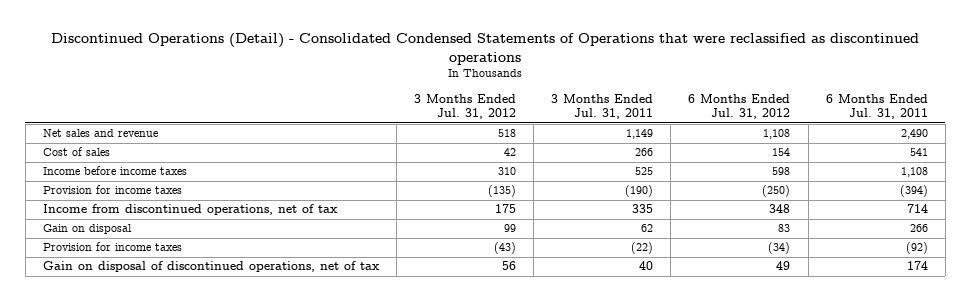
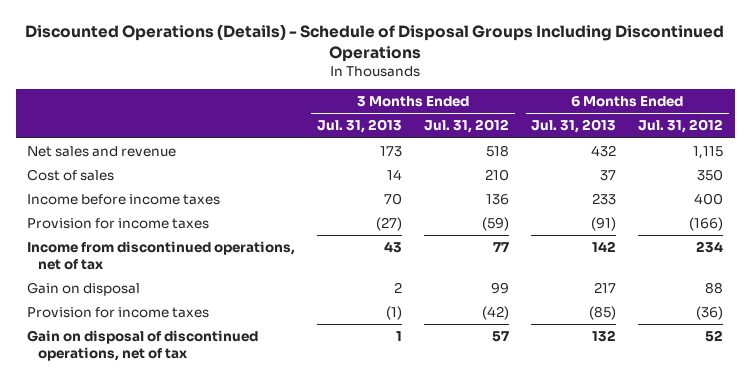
[51,33,920,65] Discontinued Operations (Detail) - Consolidated Condensed Statements of Operations that were reclassified as discontinued operations -> [25,23,725,62] Discounted Operations (Details) - Schedule of Disposal Groups Including Discontinued Operations
[551,93,654,120] 3 Months Ended Jul. 31, 2011 -> none
[825,93,928,120] 6 Months Ended Jul. 31, 2011 -> none
none -> [316,119,402,134] Jul. 31, 2013
none -> [531,119,617,134] Jul. 31, 2013
[763,129,791,140] 1,108 -> [693,145,724,159] 1,115
[503,148,516,157] 42 -> [485,168,510,181] 210
[772,148,791,157] 154 -> [697,168,724,181] 350
[497,167,516,176] 310 -> [486,193,510,205] 136
[772,167,791,176] 598 -> [694,192,724,205] 400
[487,185,516,198] (135) -> [482,216,510,231] (59)
[762,185,791,198] (250) -> [689,216,724,231] (166)
[494,204,516,214] 175 -> [493,241,510,252] 77
[769,204,791,214] 348 -> [696,240,724,253] 234
[778,224,791,233] 83 -> [705,281,724,294] 88
[493,242,516,255] (43) -> [482,305,510,320] (42)
[768,242,791,255] (34) -> [696,305,724,320] (36)
[501,261,516,271] 56 -> [492,330,510,342] 57
[776,261,791,271] 49 -> [705,329,724,342] 52

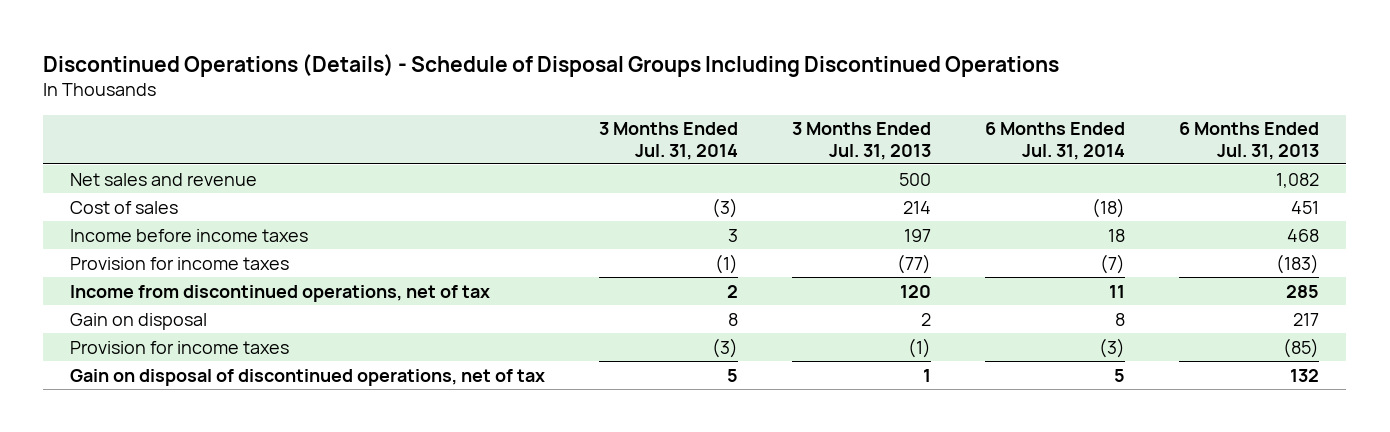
[25,23,725,62] Discounted Operations (Details) - Schedule of Disposal Groups Including Discontinued Operations -> [43,53,1060,77] Discontinued Operations (Details) - Schedule of Disposal Groups Including Discontinued Operations
[424,119,510,134] Jul. 31, 2012 -> none
[638,119,724,134] Jul. 31, 2012 -> none
none -> [599,122,739,160] 3 Months Ended Jul. 31, 2014
none -> [985,122,1126,160] 6 Months Ended Jul. 31, 2014
[379,145,402,157] 173 -> [899,172,932,186] 500
[591,144,617,157] 432 -> [1276,172,1320,188] 1,082
[386,168,402,180] 14 -> [903,200,932,214] 214
[600,169,617,181] 37 -> [1291,200,1320,214] 451
[383,192,402,205] 70 -> [904,228,932,242] 197
[592,192,617,205] 233 -> [1287,228,1320,242] 468
[375,216,402,231] (27) -> [897,253,932,274] (77)
[591,216,617,231] (91) -> [1276,253,1320,274] (183)
[383,240,402,253] 43 -> [900,284,932,298] 120
[592,240,617,252] 142 -> [1286,284,1320,298] 285

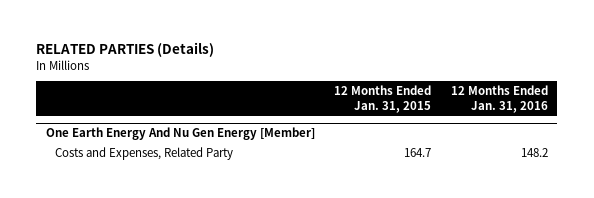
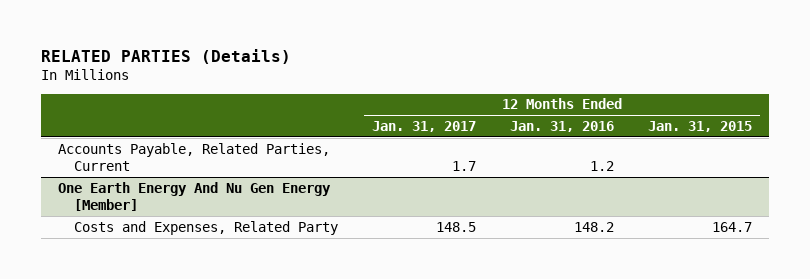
none -> [372,121,477,133] Jan. 31, 2017
none -> [58,142,331,171] Accounts Payable, Related Parties, Current

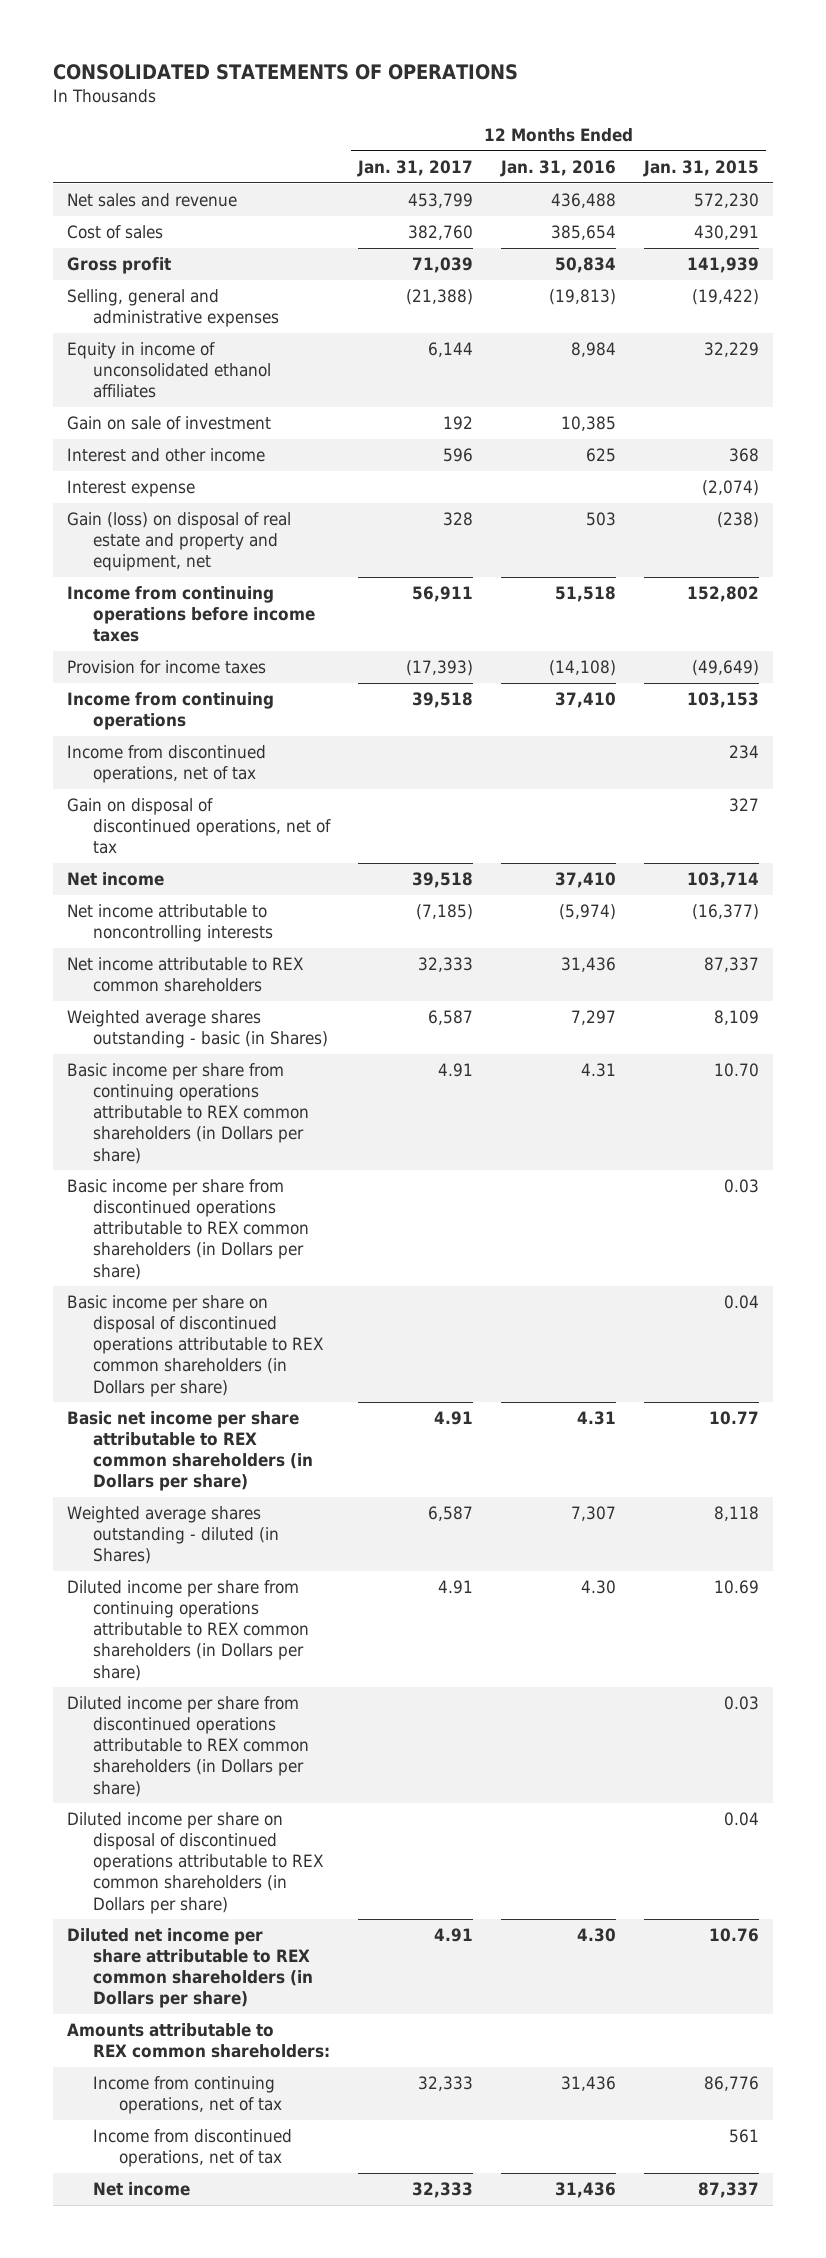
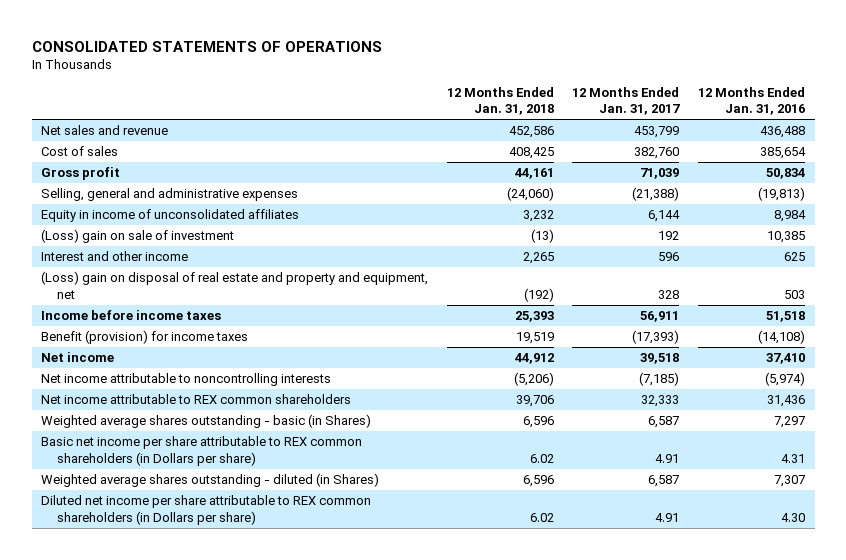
[642,159,759,177] Jan. 31, 2015 -> none
none -> [446,86,554,116] 12 Months Ended Jan. 31, 2018
[66,342,272,399] Equity in income of unconsolidated ethanol affiliates -> [40,208,299,222] Equity in income of unconsolidated affiliates
[66,416,271,431] Gain on sale of investment -> [40,228,234,243] (Loss) gain on sale of investment
[66,480,195,498] Interest expense -> none
[66,692,274,731] Income from continuing operations -> none
[66,745,266,784] Income from discontinued operations, net of tax -> none
[66,798,332,855] Gain on disposal of discontinued operations, net of tax -> none
[66,512,291,572] Gain (loss) on disposal of real estate and property and equipment, net -> [40,270,428,299] (Loss) gain on disposal of real estate and property and equipment, net
[66,586,316,643] Income from continuing operations before income taxes -> [40,309,221,320] Income before income taxes
[66,660,266,675] Provision for income taxes -> [40,329,248,344] Benefit (provision) for income taxes
[66,1063,310,1164] Basic income per share from continuing operations attributable to REX common shareholders (in Dollars per share) -> none
[66,1179,310,1280] Basic income per share from discontinued operations attributable to REX common shareholders (in Dollars per share) -> none
[66,1295,324,1397] Basic income per share on disposal of discontinued operations attributable to REX common shareholders (in Dollars per share) -> none
[66,1580,310,1681] Diluted income per share from continuing operations attributable to REX common shareholders (in Dollars per share) -> none
[66,1696,310,1797] Diluted income per share from discontinued operations attributable to REX common shareholders (in Dollars per share) -> none
[66,1812,324,1914] Diluted income per share on disposal of discontinued operations attributable to REX common shareholders (in Dollars per share) -> none
[66,2023,331,2059] Amounts attributable to REX common shareholders: -> none
[93,2076,283,2115] Income from continuing operations, net of tax -> none
[93,2129,293,2168] Income from discontinued operations, net of tax -> none
[93,2182,191,2197] Net income -> none

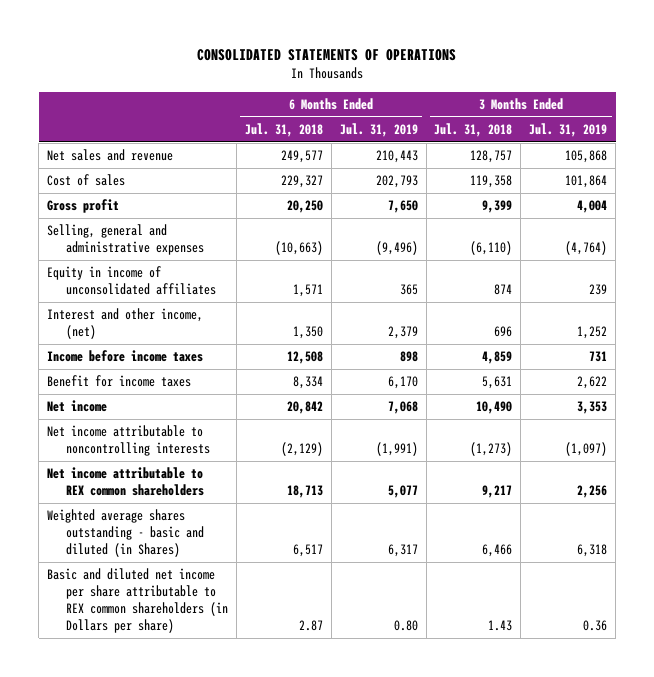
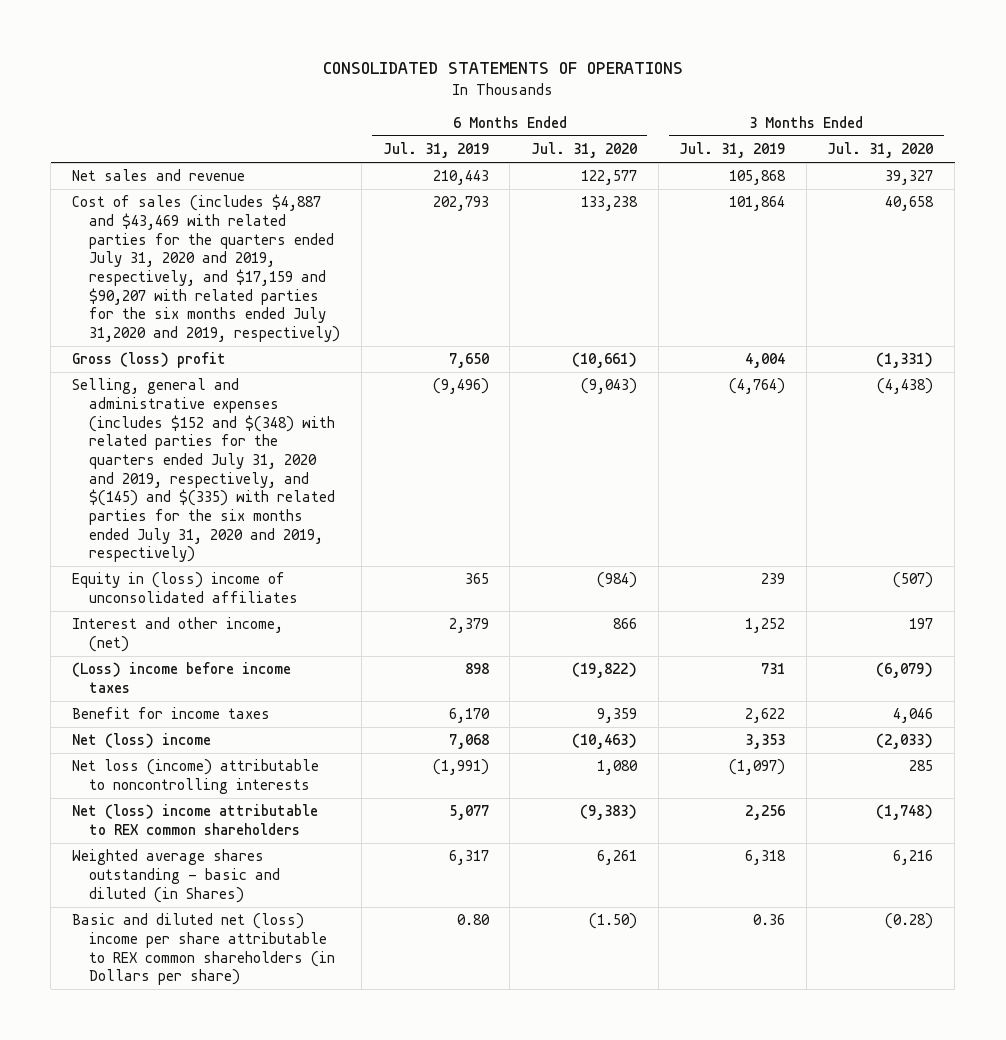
[244,122,323,137] Jul. 31, 2018 -> none
[434,122,513,137] Jul. 31, 2018 -> none
none -> [530,142,637,159] Jul. 31, 2020
none -> [827,142,934,159] Jul. 31, 2020
[47,174,126,187] Cost of sales -> [72,194,341,342] Cost of sales (includes $4,887 and $43,469 with related parties for the quarters ended July 31, 2020 and 2019, respectively, and $17,159 and $90,207 with related parties for the six months ended July 31,2020 and 2019, respectively)
[47,199,120,214] Gross profit -> [72,352,227,369] Gross (loss) profit
[47,224,204,256] Selling, general and administrative expenses -> [72,378,336,563] Selling, general and administrative expenses (includes $152 and $(348) with related parties for the quarters ended July 31, 2020 and 2019, respectively, and $(145) and $(335) with related parties for the six months ended July 31, 2020 and 2019, respectively)
[47,266,216,296] Equity in income of unconsolidated affiliates -> [72,572,299,603] Equity in (loss) income of unconsolidated affiliates
[47,350,204,363] Income before income taxes -> [72,662,292,693] (Loss) income before income taxes
[47,400,108,413] Net income -> [72,733,212,749] Net (loss) income
[47,425,210,457] Net income attributable to noncontrolling interests -> [72,759,320,794] Net loss (income) attributable to noncontrolling interests
[47,467,204,497] Net income attributable to REX common shareholders -> [72,804,319,835] Net (loss) income attributable to REX common shareholders
[47,568,228,633] Basic and diluted net income per share attributable to REX common shareholders (in Dollars per share) -> [72,913,336,986] Basic and diluted net (loss) income per share attributable to REX common shareholders (in Dollars per share)

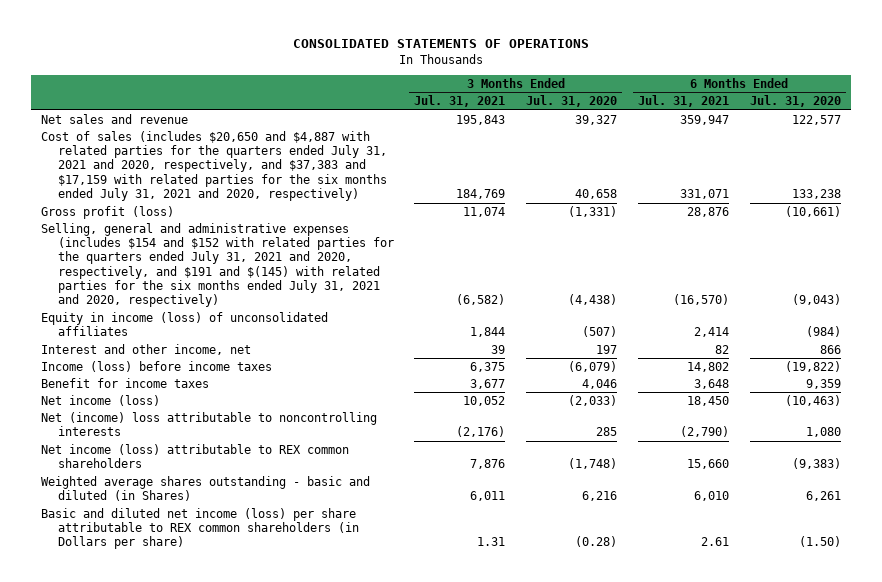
[382,142,489,159] Jul. 31, 2019 -> none
[679,142,786,159] Jul. 31, 2019 -> none
none -> [414,95,506,108] Jul. 31, 2021
none -> [638,95,730,108] Jul. 31, 2021
[72,194,341,342] Cost of sales (includes $4,887 and $43,469 with related parties for the quarters ended July 31, 2020 and 2019, respectively, and $17,159 and $90,207 with related parties for the six months ended July 31,2020 and 2019, respectively) -> [41,130,387,202] Cost of sales (includes $20,650 and $4,887 with related parties for the quarters ended July 31, 2021 and 2020, respectively, and $37,383 and $17,159 with related parties for the six months ended July 31, 2021 and 2020, respectively)
[72,352,227,369] Gross (loss) profit -> [41,205,175,219] Gross profit (loss)
[72,378,336,563] Selling, general and administrative expenses (includes $152 and $(348) with related parties for the quarters ended July 31, 2020 and 2019, respectively, and $(145) and $(335) with related parties for the six months ended July 31, 2020 and 2019, respectively) -> [41,222,394,308] Selling, general and administrative expenses (includes $154 and $152 with related parties for the quarters ended July 31, 2021 and 2020, respectively, and $191 and $(145) with related parties for the six months ended July 31, 2021 and 2020, respectively)
[72,572,299,603] Equity in (loss) income of unconsolidated affiliates -> [41,311,329,337] Equity in income (loss) of unconsolidated affiliates
[72,617,284,652] Interest and other income, (net) -> [41,343,252,355] Interest and other income, net
[72,662,292,693] (Loss) income before income taxes -> [41,360,273,372] Income (loss) before income taxes
[72,733,212,749] Net (loss) income -> [41,394,161,406] Net income (loss)
[72,759,320,794] Net loss (income) attributable to noncontrolling interests -> [41,411,378,437] Net (income) loss attributable to noncontrolling interests
[72,804,319,835] Net (loss) income attributable to REX common shareholders -> [41,443,350,469] Net income (loss) attributable to REX common shareholders
[72,913,336,986] Basic and diluted net (loss) income per share attributable to REX common shareholders (in Dollars per share) -> [41,507,359,550] Basic and diluted net income (loss) per share attributable to REX common shareholders (in Dollars per share)

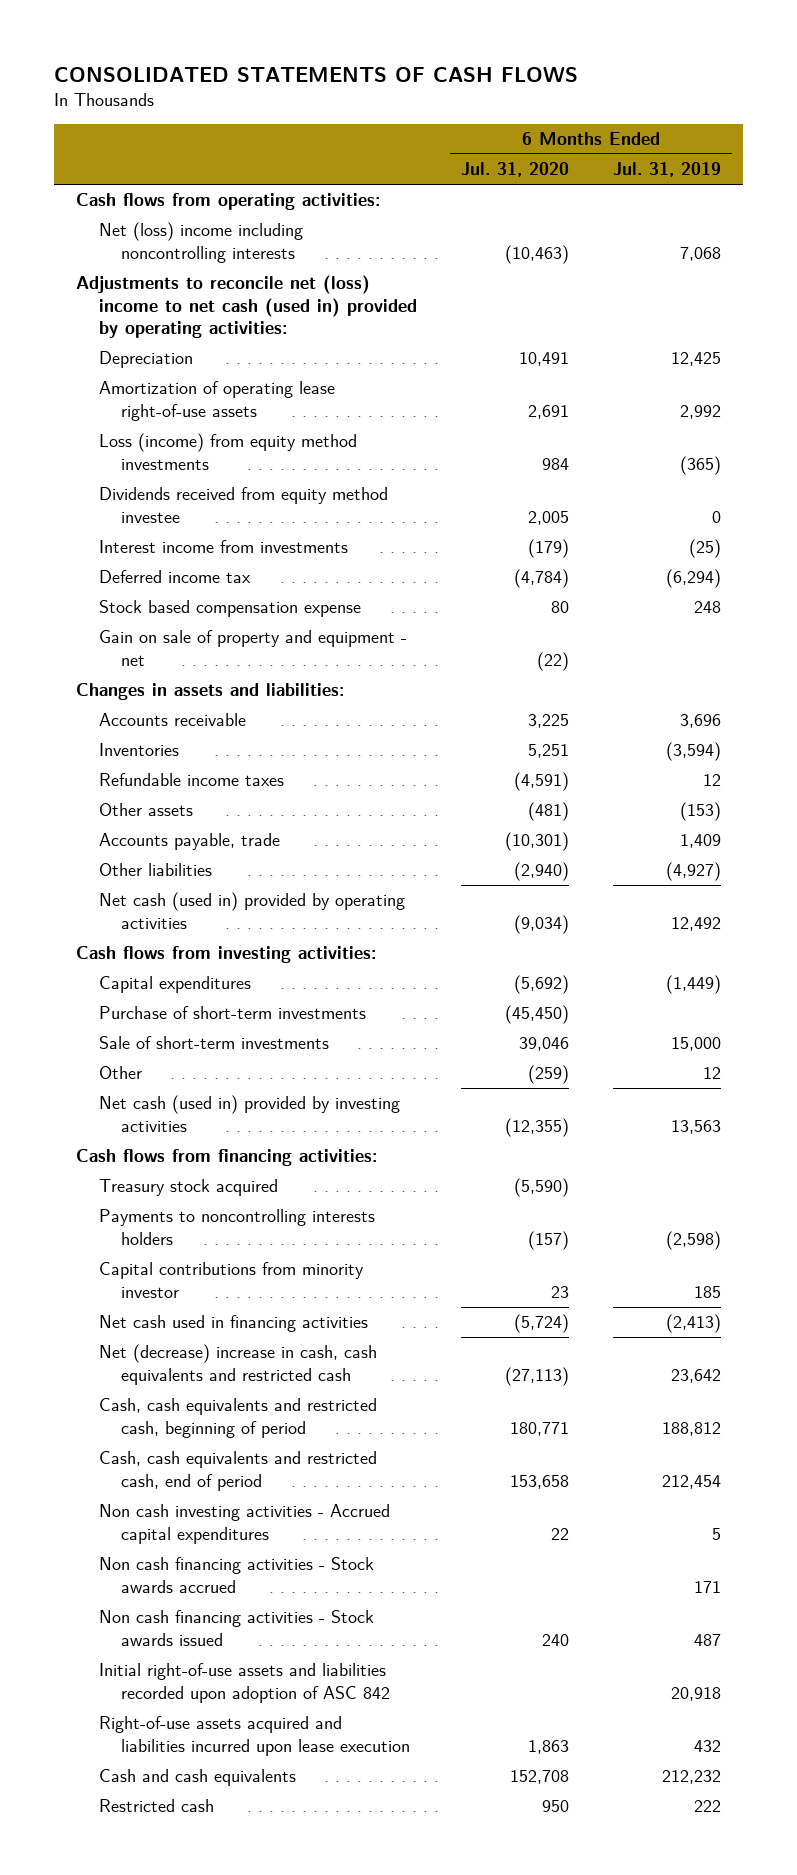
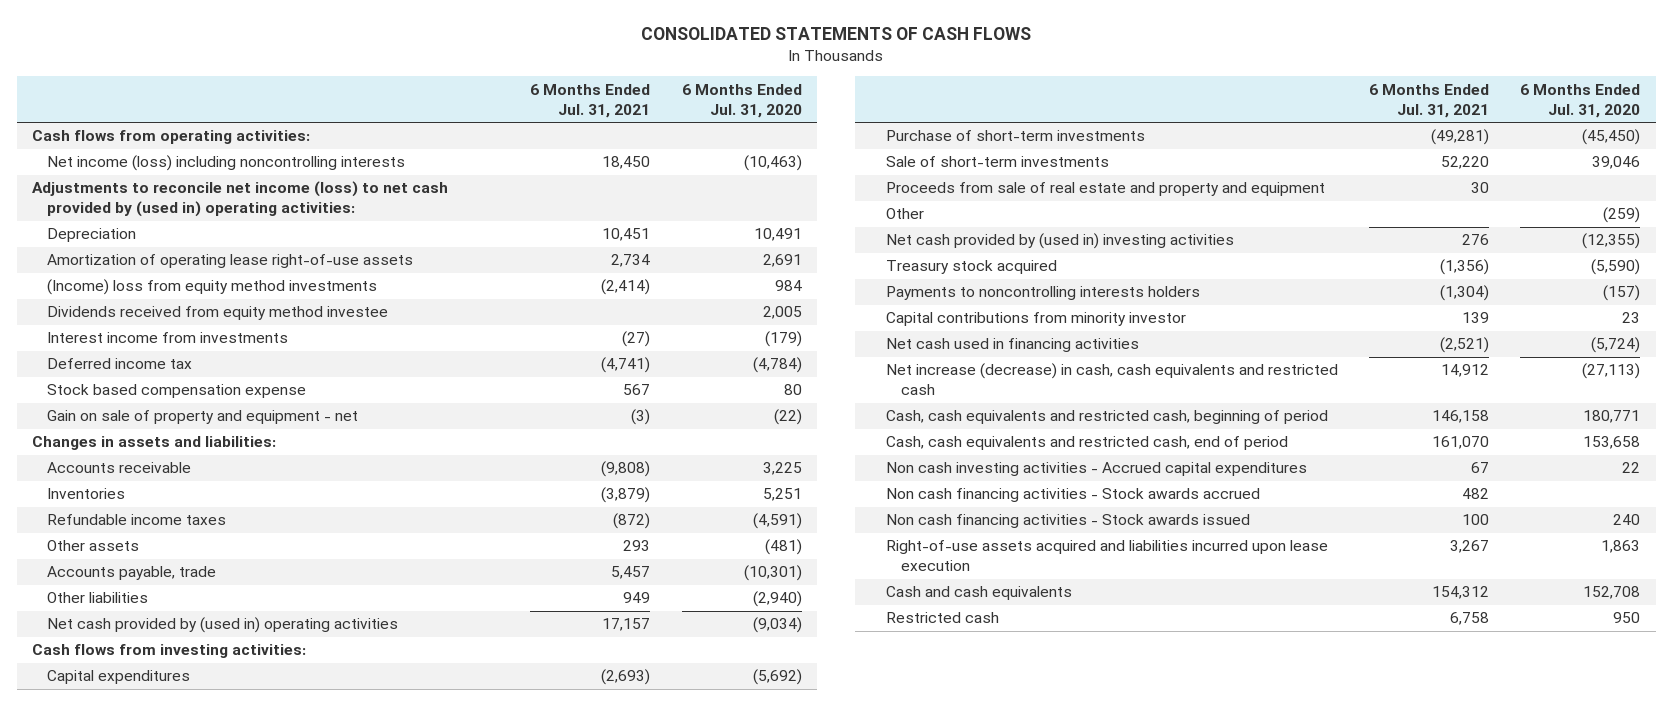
[612,162,721,178] Jul. 31, 2019 -> none
none -> [530,83,651,118] 6 Months Ended Jul. 31, 2021
[98,222,303,263] Net (loss) income including noncontrolling interests -> [47,155,406,172] Net income (loss) including noncontrolling interests
[76,275,417,338] Adjustments to reconcile net (loss) income to net cash (used in) provided by operating activities: -> [32,181,449,218] Adjustments to reconcile net income (loss) to net cash provided by (used in) operating activities:
[98,433,357,470] Loss (income) from equity method investments -> [47,279,378,296] (Income) loss from equity method investments
[98,892,405,929] Net cash (used in) provided by operating activities -> [47,617,399,634] Net cash provided by (used in) operating activities
none -> [886,182,1326,197] Proceeds from sale of real estate and property and equipment
[76,1149,378,1167] Cash flows from financing activities: -> none
[98,1095,400,1132] Net cash (used in) provided by investing activities -> [886,233,1235,250] Net cash provided by (used in) investing activities
[98,1344,377,1385] Net (decrease) increase in cash, cash equivalents and restricted cash -> [886,363,1339,396] Net increase (decrease) in cash, cash equivalents and restricted cash
[98,1663,391,1703] Initial right-of-use assets and liabilities recorded upon adoption of ASC 842 -> none

